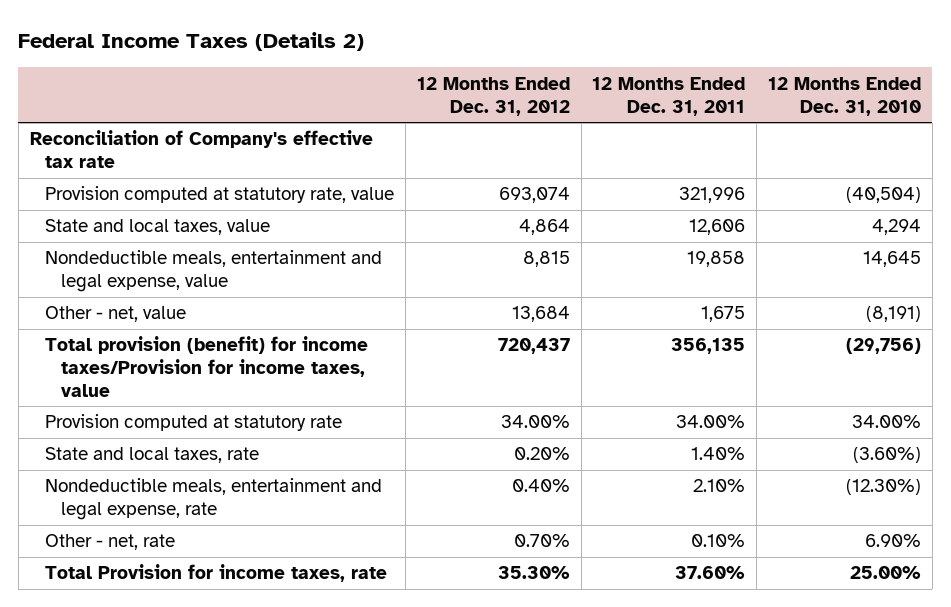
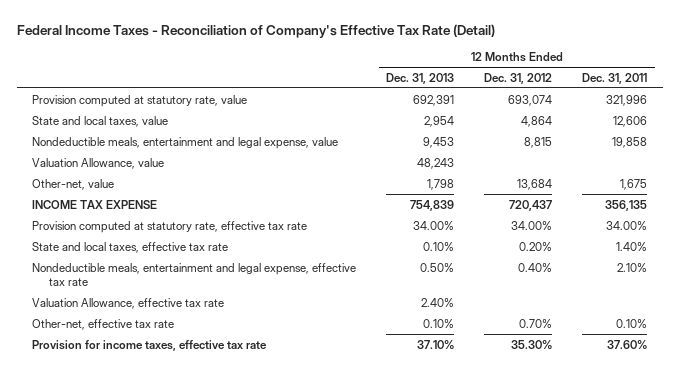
[18,32,365,52] Federal Income Taxes (Details 2) -> [16,23,495,38] Federal Income Taxes - Reconciliation of Company's Effective Tax Rate (Detail)
[767,76,921,116] 12 Months Ended Dec. 31, 2010 -> none
none -> [386,72,455,84] Dec. 31, 2013
[29,130,373,169] Reconciliation of Company's effective tax rate -> none
none -> [31,157,164,169] Valuation Allowance, value
[45,306,187,323] Other - net, value -> [31,178,114,190] Other-net, value
[45,336,369,398] Total provision (benefit) for income taxes/Provision for income taxes, value -> [31,199,157,209] INCOME TAX EXPENSE
[45,414,343,432] Provision computed at statutory rate -> [31,220,307,233] Provision computed at statutory rate, effective tax rate
[45,447,260,464] State and local taxes, rate -> [31,241,228,253] State and local taxes, effective tax rate
[45,478,383,521] Nondeductible meals, entertainment and legal expense, rate -> [31,262,356,287] Nondeductible meals, entertainment and legal expense, effective tax rate
none -> [31,297,224,309] Valuation Allowance, effective tax rate
[45,534,176,551] Other - net, rate -> [31,318,174,330] Other-net, effective tax rate
[45,564,388,583] Total Provision for income taxes, rate -> [31,339,267,351] Provision for income taxes, effective tax rate

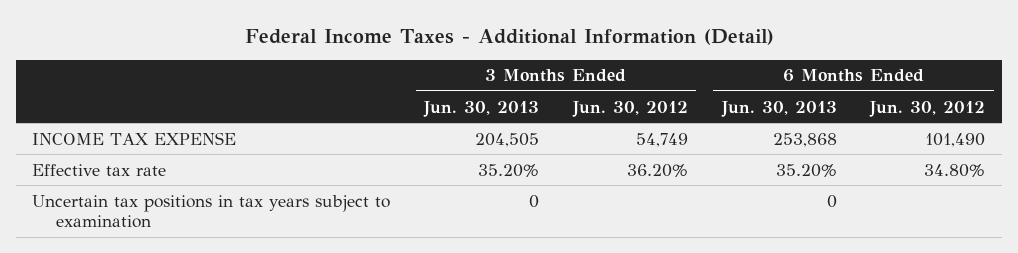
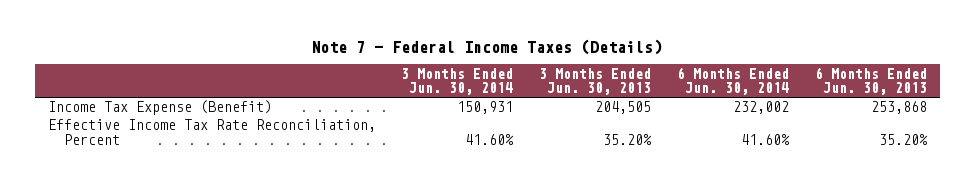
[244,28,774,45] Federal Income Taxes - Additional Information (Detail) -> [311,38,663,55] Note 7 - Federal Income Taxes (Details)
[571,100,688,117] Jun. 30, 2012 -> none
[869,100,986,117] Jun. 30, 2012 -> none
none -> [401,67,514,96] 3 Months Ended Jun. 30, 2014
none -> [676,66,789,96] 6 Months Ended Jun. 30, 2014
[32,194,391,229] Uncertain tax positions in tax years subject to examination -> none
[32,131,237,145] INCOME TAX EXPENSE -> [47,100,272,116] Income Tax Expense (Benefit)
[32,163,167,176] Effective tax rate -> [47,119,376,146] Effective Income Tax Rate Reconciliation, Percent

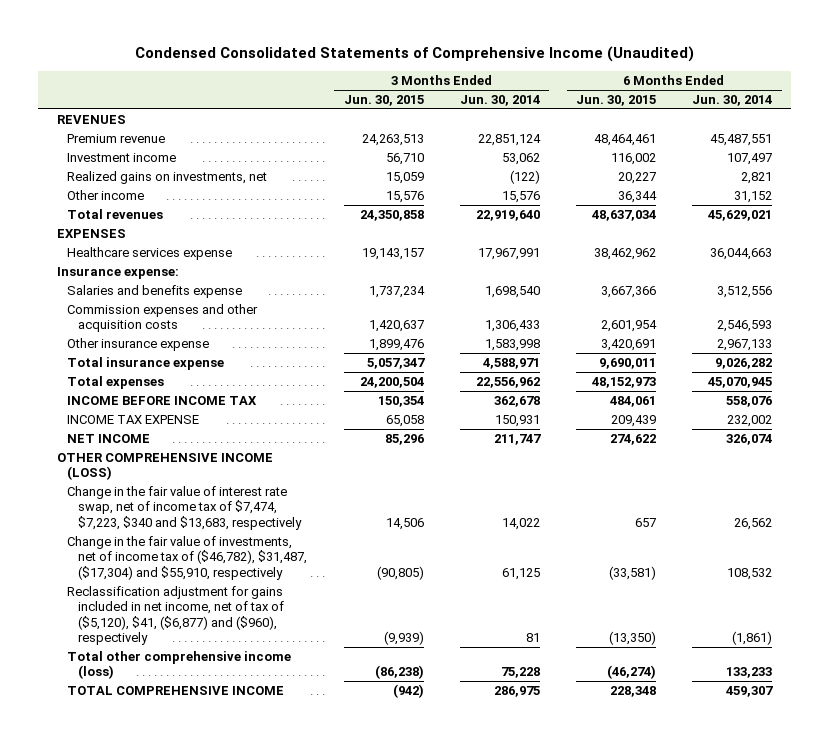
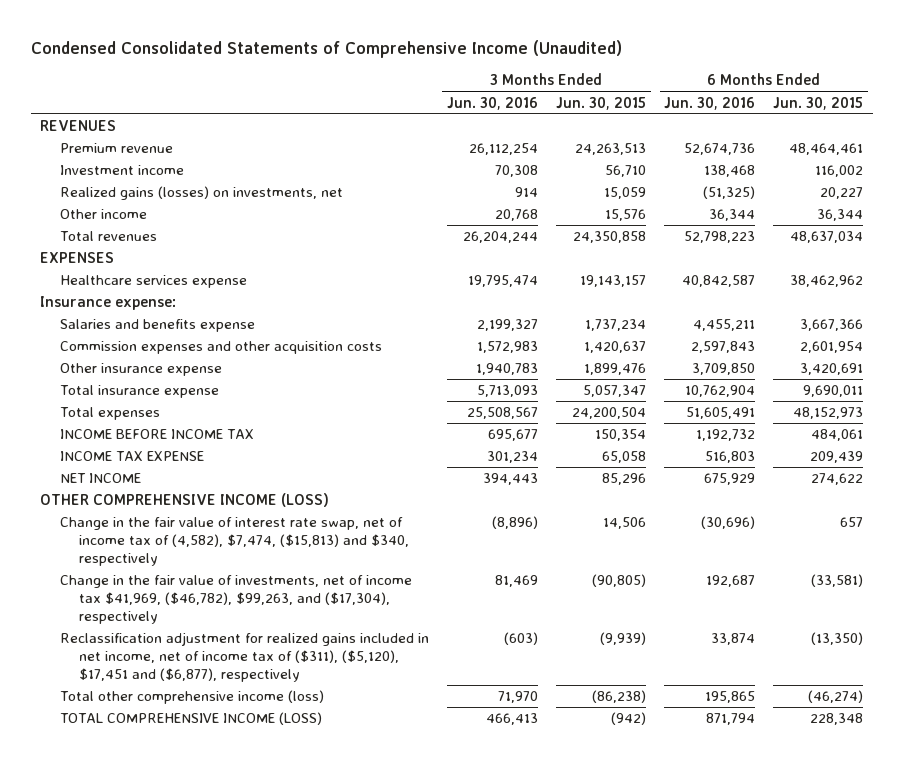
[459,95,540,107] Jun. 30, 2014 -> none
[692,95,773,107] Jun. 30, 2014 -> none
none -> [446,96,538,110] Jun. 30, 2016
none -> [664,96,756,110] Jun. 30, 2016
[67,170,268,184] Realized gains on investments, net -> [59,186,343,201] Realized gains (losses) on investments, net
[67,485,303,530] Change in the fair value of interest rate swap, net of income tax of $7,474, $7,223, $340 and $13,683, respectively -> [59,517,410,567] Change in the fair value of interest rate swap, net of income tax of (4,582), $7,474, ($15,813) and $340, respectively
[67,535,308,580] Change in the fair value of investments, net of income tax of ($46,782), $31,487, ($17,304) and $55,910, respectively -> [59,575,412,625] Change in the fair value of investments, net of income tax $41,969, ($46,782), $99,263, and ($17,304), respectively
[67,585,285,646] Reclassification adjustment for gains included in net income, net of tax of ($5,120), $41, ($6,877) and ($960), respectively -> [59,632,429,683] Reclassification adjustment for realized gains included in net income, net of income tax of ($311), ($5,120), $17,451 and ($6,877), respectively
[67,685,285,695] TOTAL COMPREHENSIVE INCOME -> [59,712,322,726] TOTAL COMPREHENSIVE INCOME (LOSS)

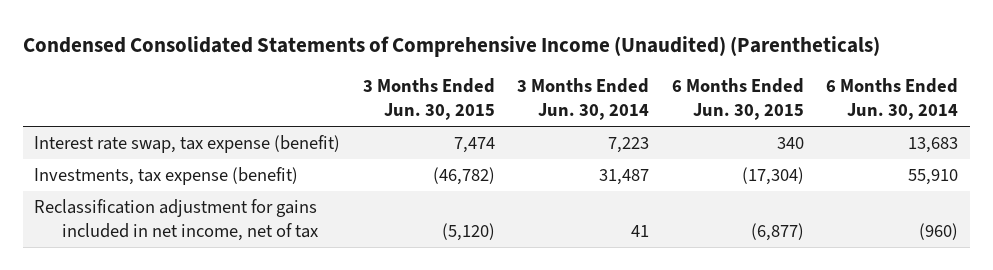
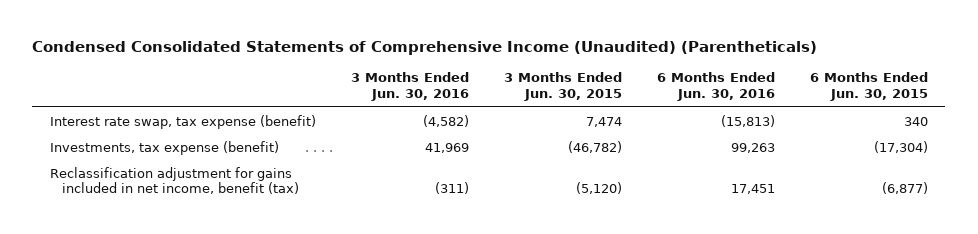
[517,78,650,121] 3 Months Ended Jun. 30, 2014 -> none
[826,78,959,121] 6 Months Ended Jun. 30, 2014 -> none
none -> [350,72,469,102] 3 Months Ended Jun. 30, 2016
none -> [656,72,775,102] 6 Months Ended Jun. 30, 2016
[34,199,318,242] Reclassification adjustment for gains included in net income, net of tax -> [49,166,299,195] Reclassification adjustment for gains included in net income, benefit (tax)

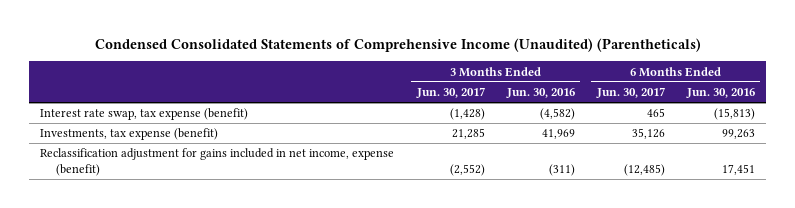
[503,72,622,102] 3 Months Ended Jun. 30, 2015 -> none
[809,72,928,102] 6 Months Ended Jun. 30, 2015 -> none
none -> [415,87,485,99] Jun. 30, 2017
none -> [595,87,665,99] Jun. 30, 2017
[49,166,299,195] Reclassification adjustment for gains included in net income, benefit (tax) -> [40,148,395,176] Reclassification adjustment for gains included in net income, expense (benefit)

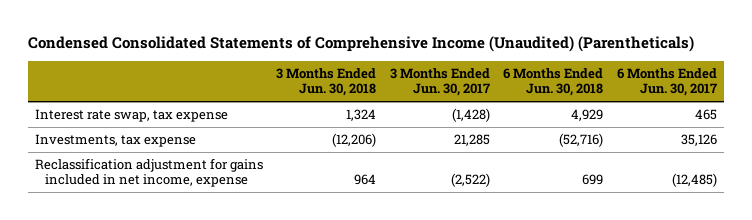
[505,88,575,99] Jun. 30, 2016 -> none
[685,88,755,99] Jun. 30, 2016 -> none
none -> [276,67,377,97] 3 Months Ended Jun. 30, 2018
none -> [503,67,604,97] 6 Months Ended Jun. 30, 2018
[40,108,249,121] Interest rate swap, tax expense (benefit) -> [34,109,228,123] Interest rate swap, tax expense
[40,128,219,141] Investments, tax expense (benefit) -> [34,134,196,148] Investments, tax expense
[40,148,395,176] Reclassification adjustment for gains included in net income, expense (benefit) -> [34,158,263,188] Reclassification adjustment for gains included in net income, expense
[449,163,485,176] (2,552) -> [450,173,490,188] (2,522)

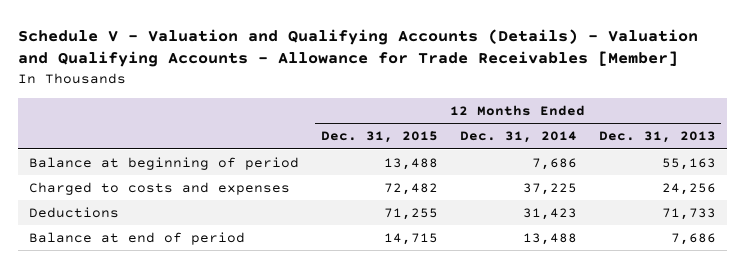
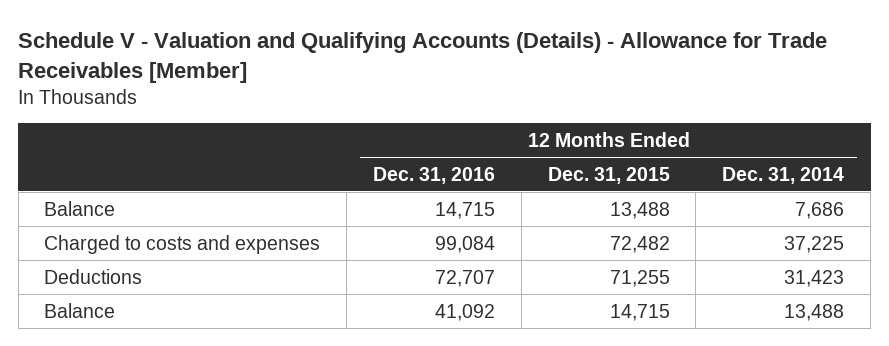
[17,28,698,68] Schedule V - Valuation and Qualifying Accounts (Details) - Valuation and Qualifying Accounts - Allowance for Trade Receivables [Member] -> [18,32,828,83] Schedule V - Valuation and Qualifying Accounts (Details) - Allowance for Trade Receivables [Member]
[598,131,716,144] Dec. 31, 2013 -> none
none -> [373,166,496,184] Dec. 31, 2016
[28,157,299,171] Balance at beginning of period -> [44,200,116,216] Balance
[28,232,245,246] Balance at end of period -> [44,302,116,318] Balance

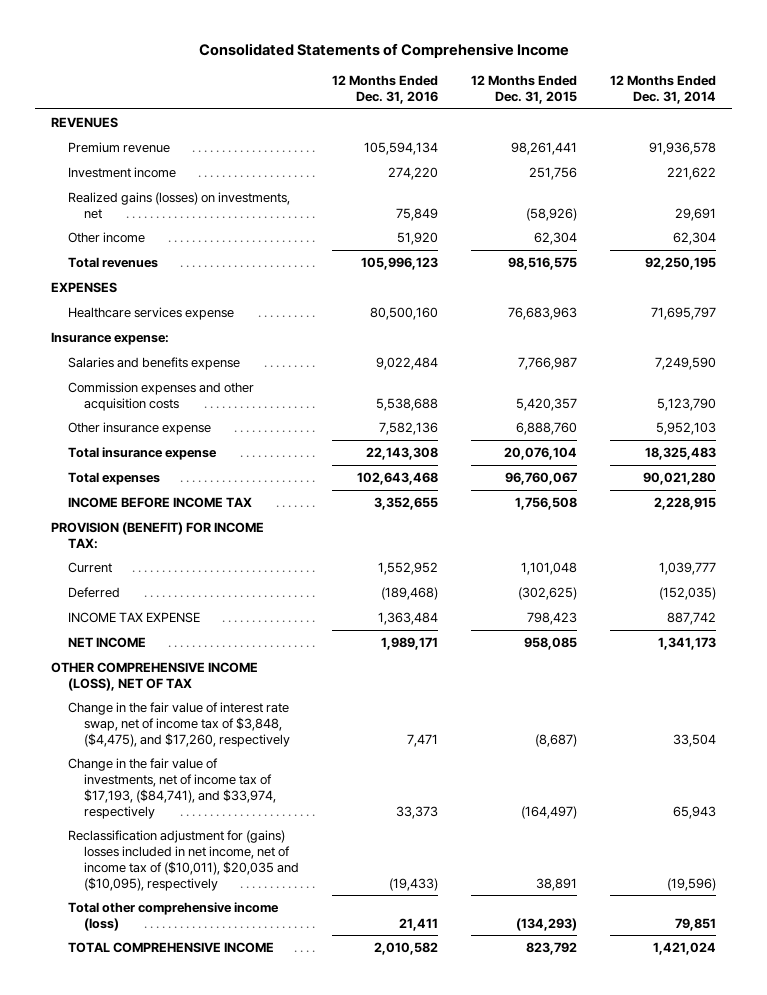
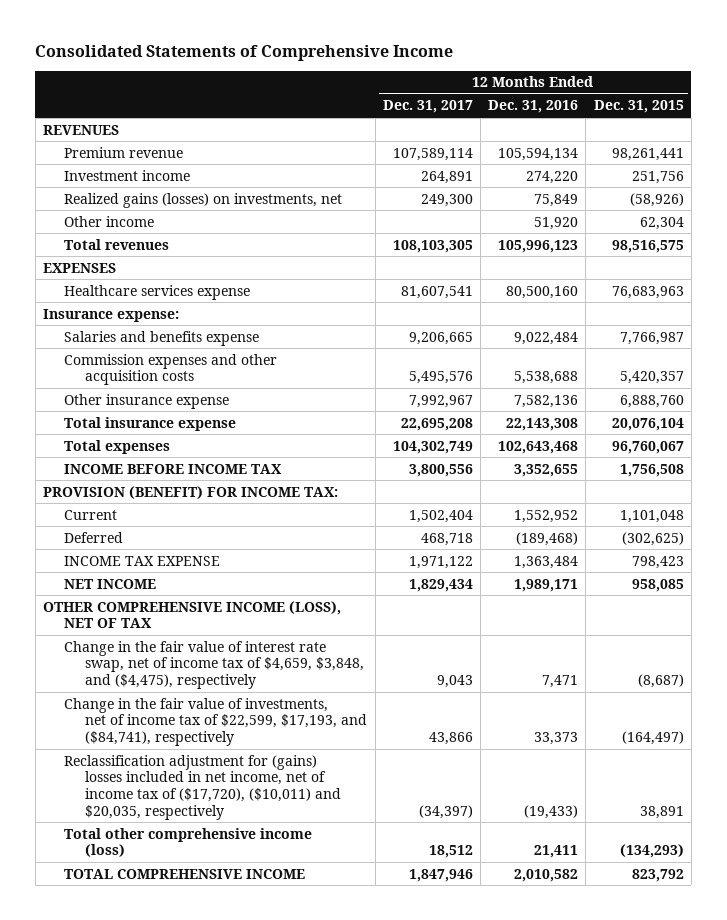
[609,75,716,105] 12 Months Ended Dec. 31, 2014 -> none
none -> [382,100,473,114] Dec. 31, 2017
[67,701,290,747] Change in the fair value of interest rate swap, net of income tax of $3,848, ($4,475), and $17,260, respectively -> [64,640,365,689] Change in the fair value of interest rate swap, net of income tax of $4,659, $3,848, and ($4,475), respectively
[67,757,276,819] Change in the fair value of investments, net of income tax of $17,193, ($84,741), and $33,974, respectively -> [64,697,368,746] Change in the fair value of investments, net of income tax of $22,599, $17,193, and ($84,741), respectively
[67,829,299,891] Reclassification adjustment for (gains) losses included in net income, net of income tax of ($10,011), $20,035 and ($10,095), respectively -> [64,754,342,820] Reclassification adjustment for (gains) losses included in net income, net of income tax of ($17,720), ($10,011) and $20,035, respectively

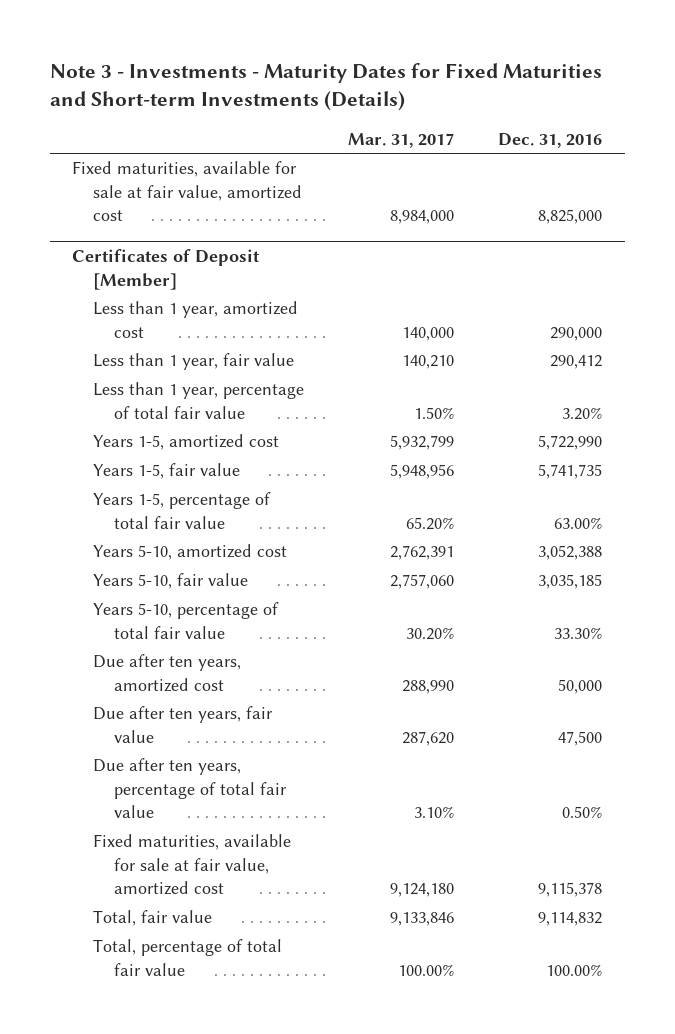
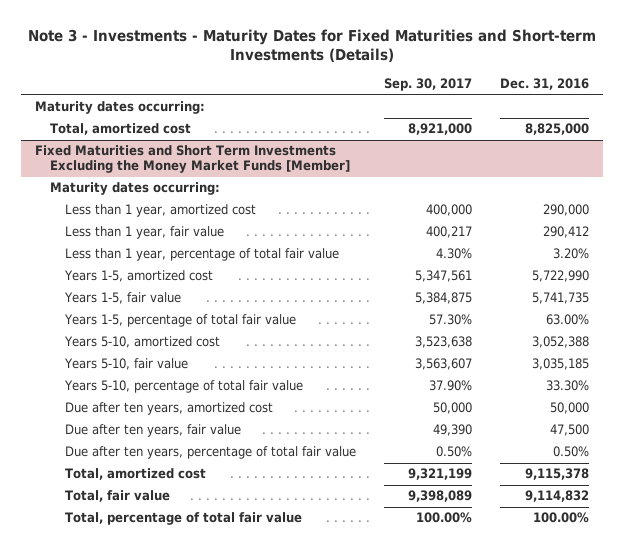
[348,132,455,148] Mar. 31, 2017 -> none
none -> [383,78,472,92] Sep. 30, 2017
[72,249,261,290] Certificates of Deposit [Member] -> none
none -> [35,101,206,115] Maturity dates occurring:
[72,161,303,222] Fixed maturities, available for sale at fair value, amortized cost -> [50,123,192,136] Total, amortized cost
none -> [35,145,351,174] Fixed Maturities and Short Term Investments Excluding the Money Market Funds [Member]
none -> [50,182,221,196] Maturity dates occurring:
[93,834,292,896] Fixed maturities, available for sale at fair value, amortized cost -> [64,468,206,481] Total, amortized cost

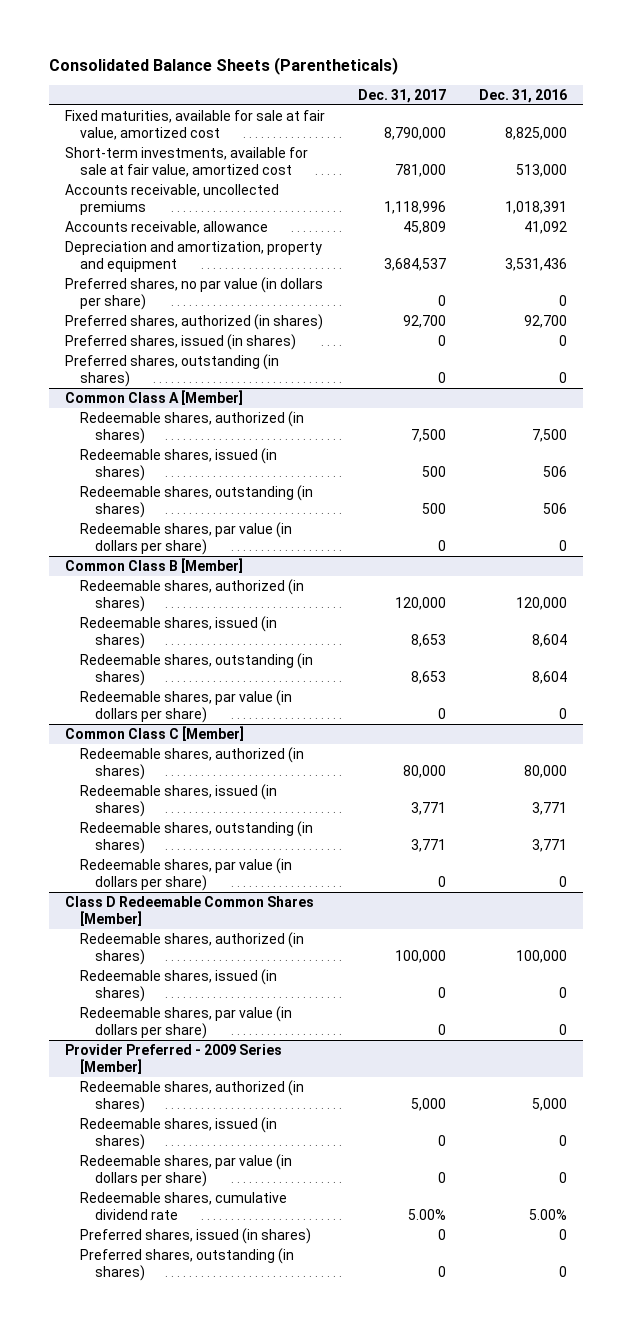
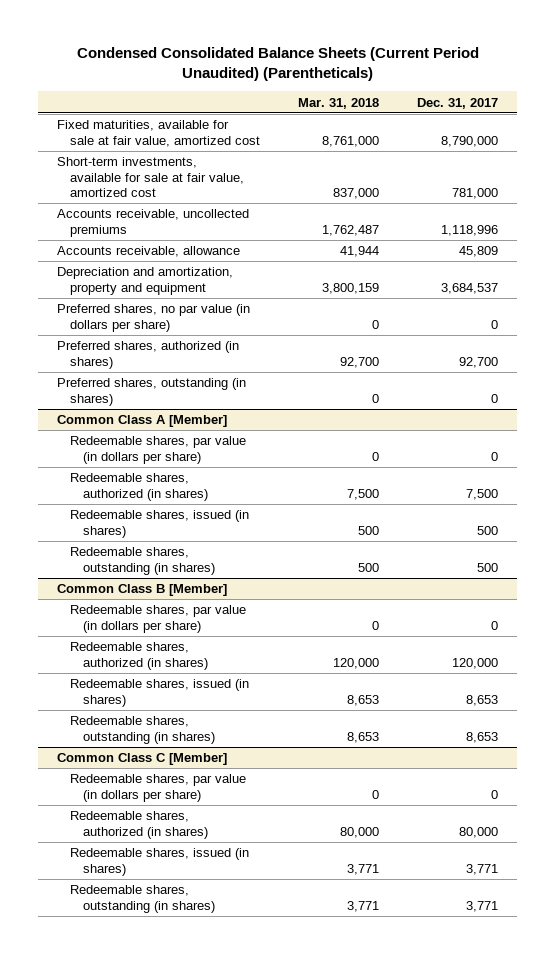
[48,56,398,75] Consolidated Balance Sheets (Parentheticals) -> [76,47,479,82] Condensed Consolidated Balance Sheets (Current Period Unaudited) (Parentheticals)
[479,88,568,103] Dec. 31, 2016 -> none
none -> [298,97,380,109] Mar. 31, 2018
[65,334,297,351] Preferred shares, issued (in shares) -> none
[80,522,293,555] Redeemable shares, par value (in dollars per share) -> [69,436,246,464] Redeemable shares, par value (in dollars per share)
[80,690,293,723] Redeemable shares, par value (in dollars per share) -> [69,605,246,633] Redeemable shares, par value (in dollars per share)
[80,858,293,891] Redeemable shares, par value (in dollars per share) -> [69,774,246,802] Redeemable shares, par value (in dollars per share)
[65,896,315,926] Class D Redeemable Common Shares [Member] -> none
[80,932,305,965] Redeemable shares, authorized (in shares) -> none
[80,969,278,1002] Redeemable shares, issued (in shares) -> none
[80,1006,293,1039] Redeemable shares, par value (in dollars per share) -> none
[65,1044,283,1074] Provider Preferred - 2009 Series [Member] -> none
[80,1080,305,1113] Redeemable shares, authorized (in shares) -> none
[80,1117,278,1150] Redeemable shares, issued (in shares) -> none
[80,1154,293,1187] Redeemable shares, par value (in dollars per share) -> none
[80,1192,288,1220] Redeemable shares, cumulative dividend rate -> none
[80,1228,312,1245] Preferred shares, issued (in shares) -> none
[80,1248,295,1281] Preferred shares, outstanding (in shares) -> none

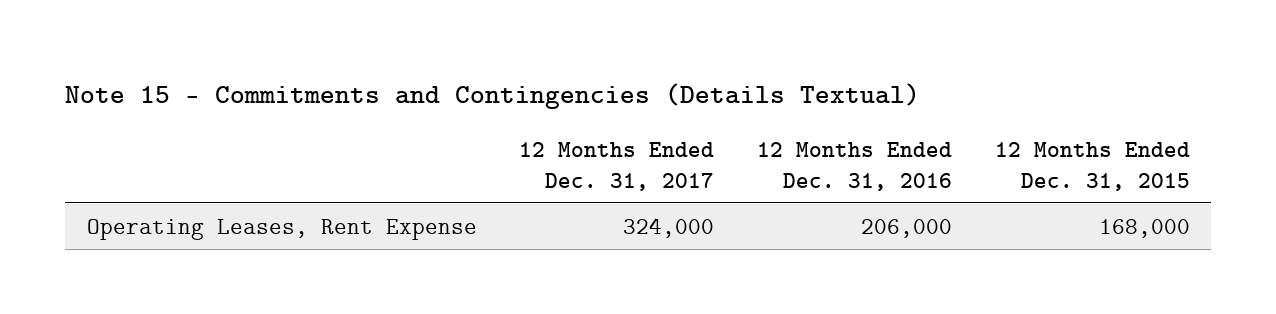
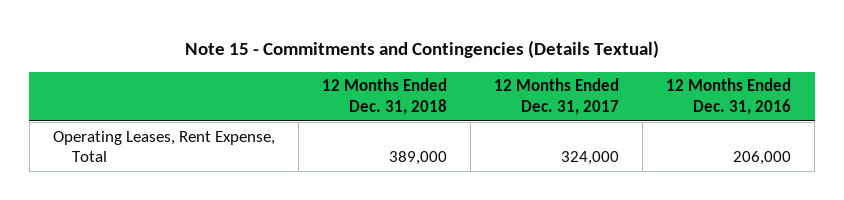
[994,141,1190,191] 12 Months Ended Dec. 31, 2015 -> none
none -> [321,78,447,116] 12 Months Ended Dec. 31, 2018
[86,218,477,240] Operating Leases, Rent Expense -> [52,130,275,163] Operating Leases, Rent Expense, Total

